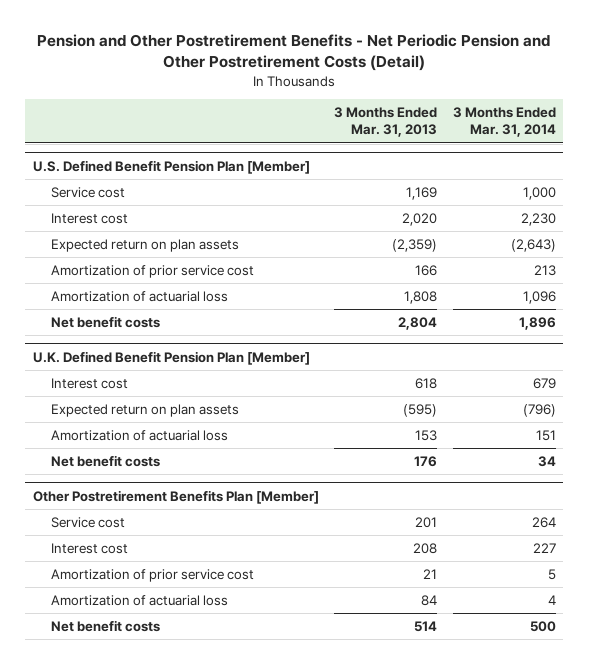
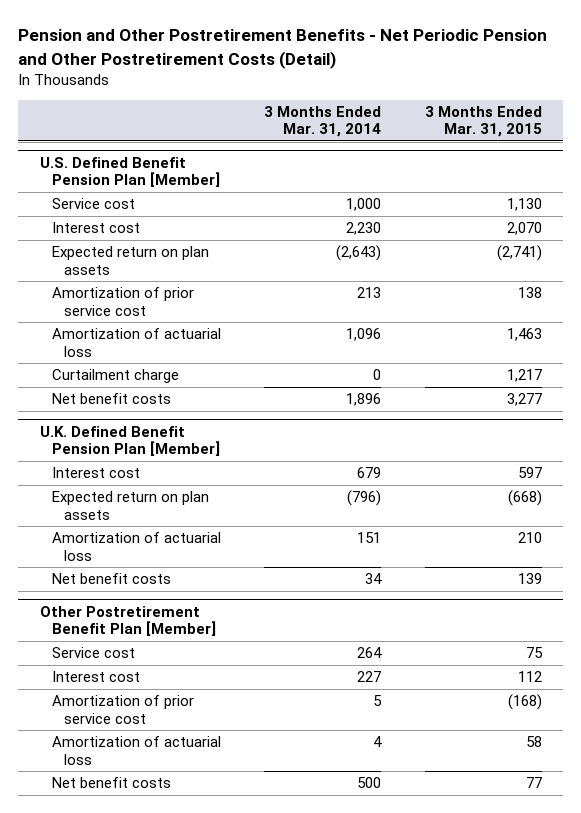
[334,107,438,138] 3 Months Ended Mar. 31, 2013 -> none
none -> [424,106,542,138] 3 Months Ended Mar. 31, 2015
none -> [52,369,180,384] Curtailment charge
[32,489,319,504] Other Postretirement Benefits Plan [Member] -> [39,605,217,637] Other Postretirement Benefit Plan [Member]

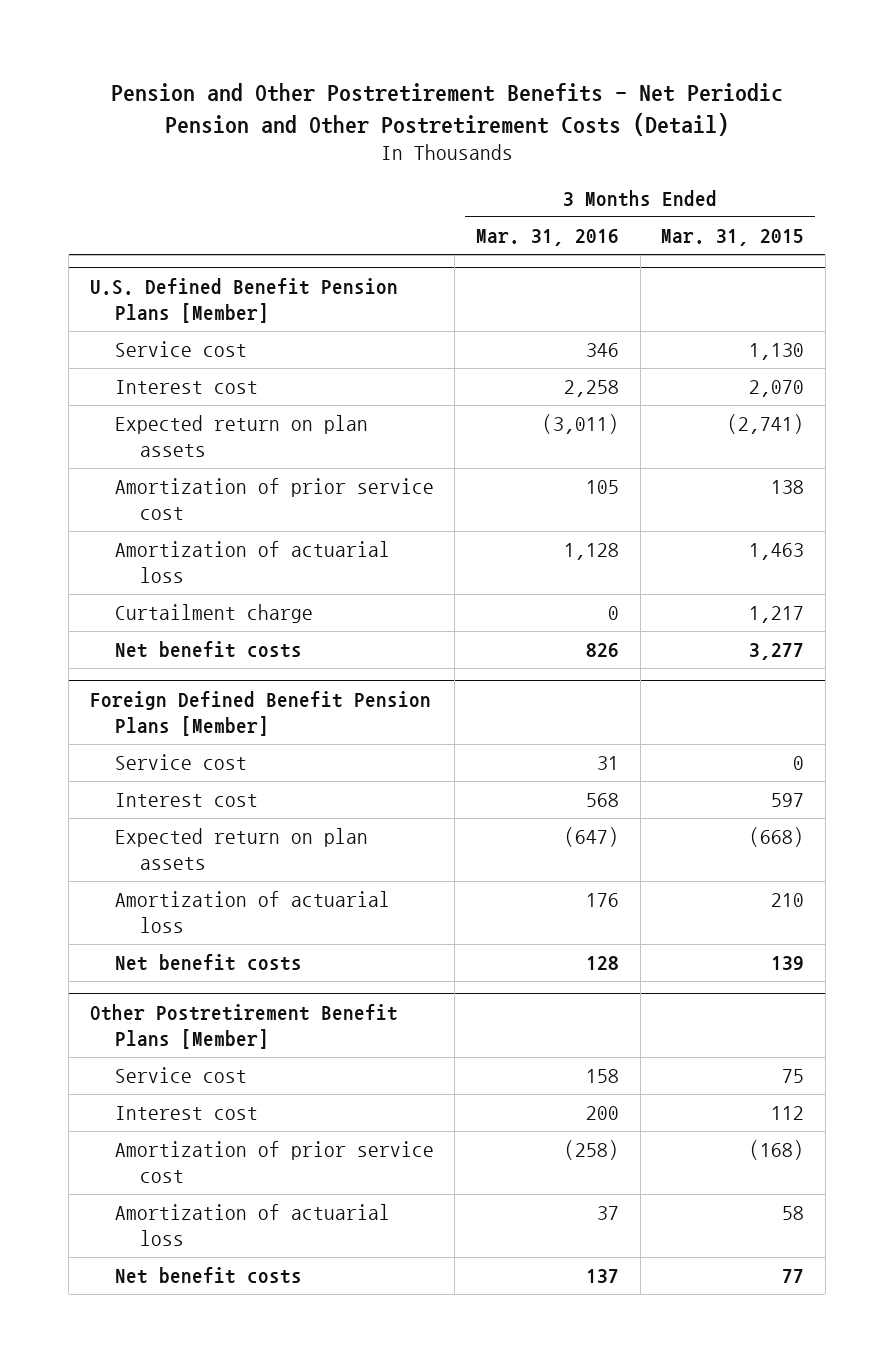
[264,106,382,138] 3 Months Ended Mar. 31, 2014 -> none
none -> [475,229,619,247] Mar. 31, 2016
[39,156,221,188] U.S. Defined Benefit Pension Plan [Member] -> [89,278,398,323] U.S. Defined Benefit Pension Plans [Member]
[39,425,221,457] U.K. Defined Benefit Pension Plan [Member] -> [89,691,431,736] Foreign Defined Benefit Pension Plans [Member]
none -> [114,754,247,771] Service cost
[39,605,217,637] Other Postretirement Benefit Plan [Member] -> [89,1004,398,1049] Other Postretirement Benefit Plans [Member]

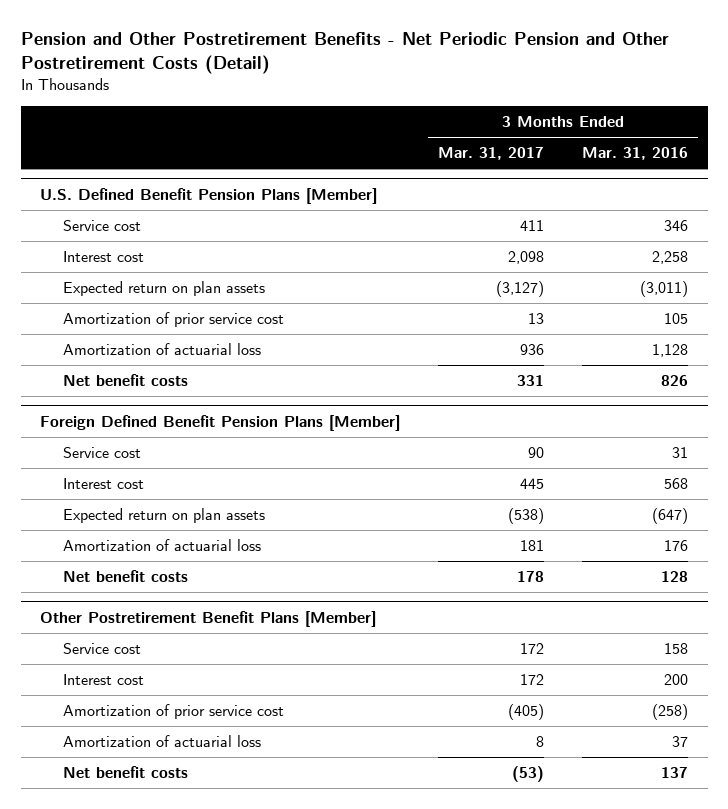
[661,229,805,247] Mar. 31, 2015 -> none
none -> [438,147,545,161] Mar. 31, 2017
[114,604,313,624] Curtailment charge -> none

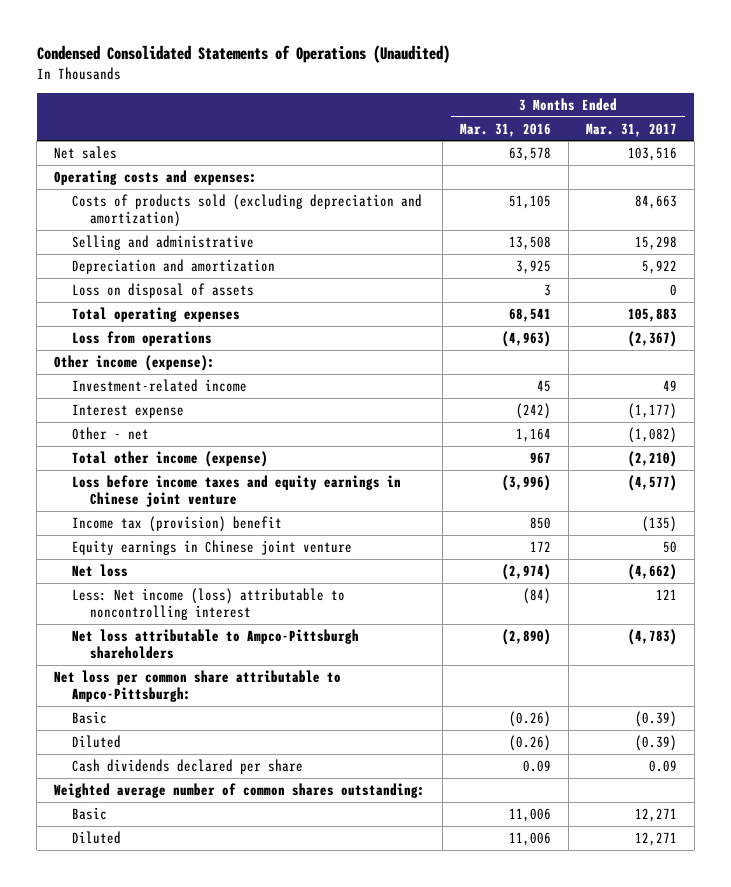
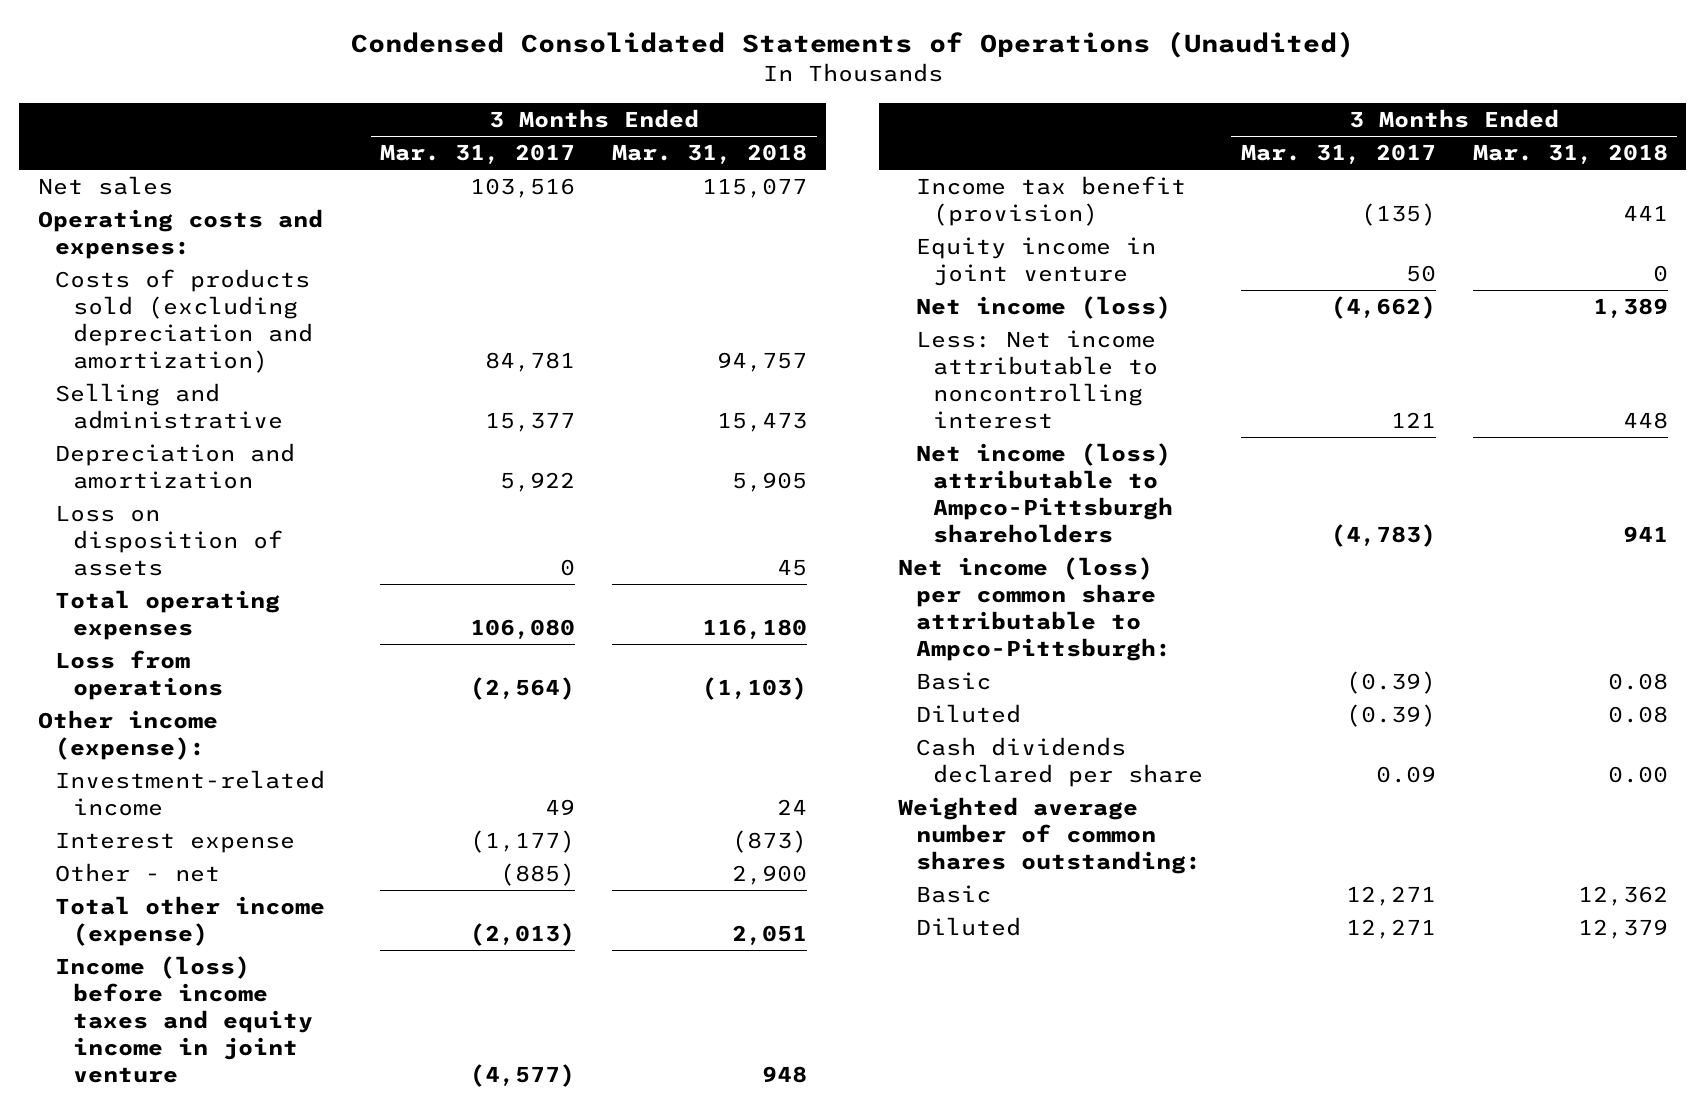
[459,122,551,137] Mar. 31, 2016 -> none
none -> [612,144,808,165] Mar. 31, 2018
[634,194,677,209] 84,663 -> [485,352,576,373] 84,781
[634,235,677,250] 15,298 -> [485,412,576,433] 15,377
[71,282,254,298] Loss on disposal of assets -> [55,505,284,577] Loss on disposition of assets
[627,307,677,322] 105,883 -> [470,619,576,640] 106,080
[627,330,677,347] (2,367) -> [470,677,576,701] (2,564)
[627,426,677,443] (1,082) -> [500,863,576,887] (885)
[627,450,677,467] (2,210) -> [470,923,576,947] (2,013)
[71,474,401,507] Loss before income taxes and equity earnings in Chinese joint venture -> [55,956,314,1083] Income (loss) before income taxes and equity income in joint venture
[71,515,282,532] Income tax (provision) benefit -> [915,176,1186,227] Income tax benefit (provision)
[71,539,352,555] Equity earnings in Chinese joint venture -> [915,237,1156,287] Equity income in joint venture
[71,563,128,577] Net loss -> [915,296,1171,320] Net income (loss)
[71,587,345,620] Less: Net income (loss) attributable to noncontrolling interest -> [915,330,1159,430] Less: Net income attributable to noncontrolling interest
[71,628,359,659] Net loss attributable to Ampco-Pittsburgh shareholders -> [915,443,1174,544] Net income (loss) attributable to Ampco-Pittsburgh shareholders
[54,669,342,702] Net loss per common share attributable to Ampco-Pittsburgh: -> [898,557,1171,662] Net income (loss) per common share attributable to Ampco-Pittsburgh:

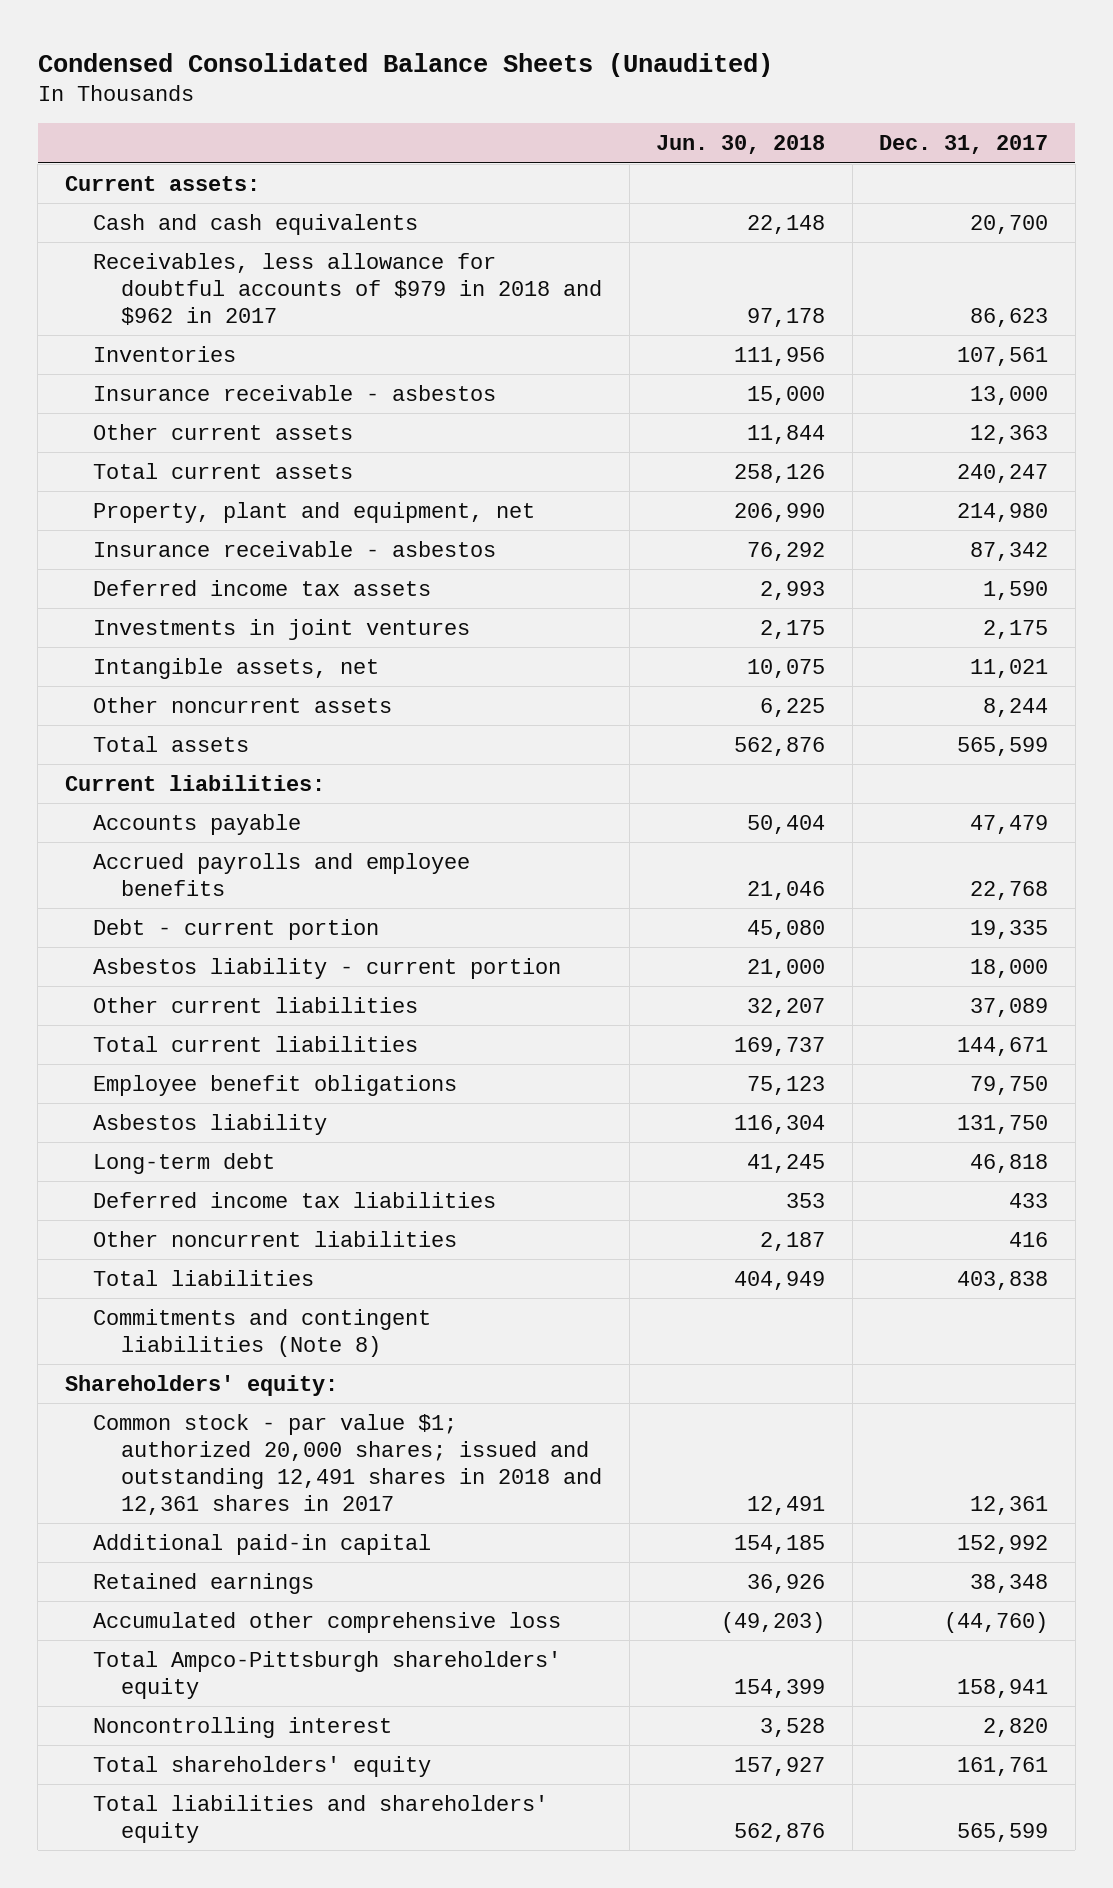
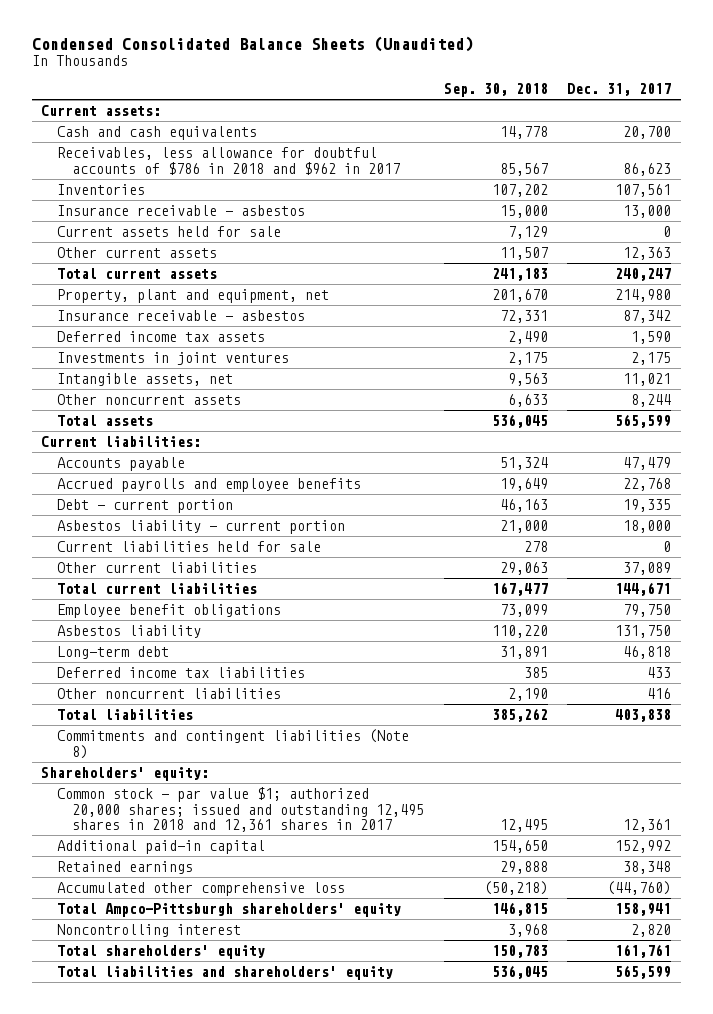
[656,135,826,155] Jun. 30, 2018 -> none
none -> [443,82,548,97] Sep. 30, 2018
[92,252,603,325] Receivables, less allowance for doubtful accounts of $979 in 2018 and $962 in 2017 -> [56,147,400,175] Receivables, less allowance for doubtful accounts of $786 in 2018 and $962 in 2017
none -> [56,226,281,238] Current assets held for sale
none -> [56,541,321,553] Current liabilities held for sale
[92,1413,603,1515] Common stock - par value $1; authorized 20,000 shares; issued and outstanding 12,491 shares in 2018 and 12,361 shares in 2017 -> [56,787,424,832] Common stock - par value $1; authorized 20,000 shares; issued and outstanding 12,495 shares in 2018 and 12,361 shares in 2017

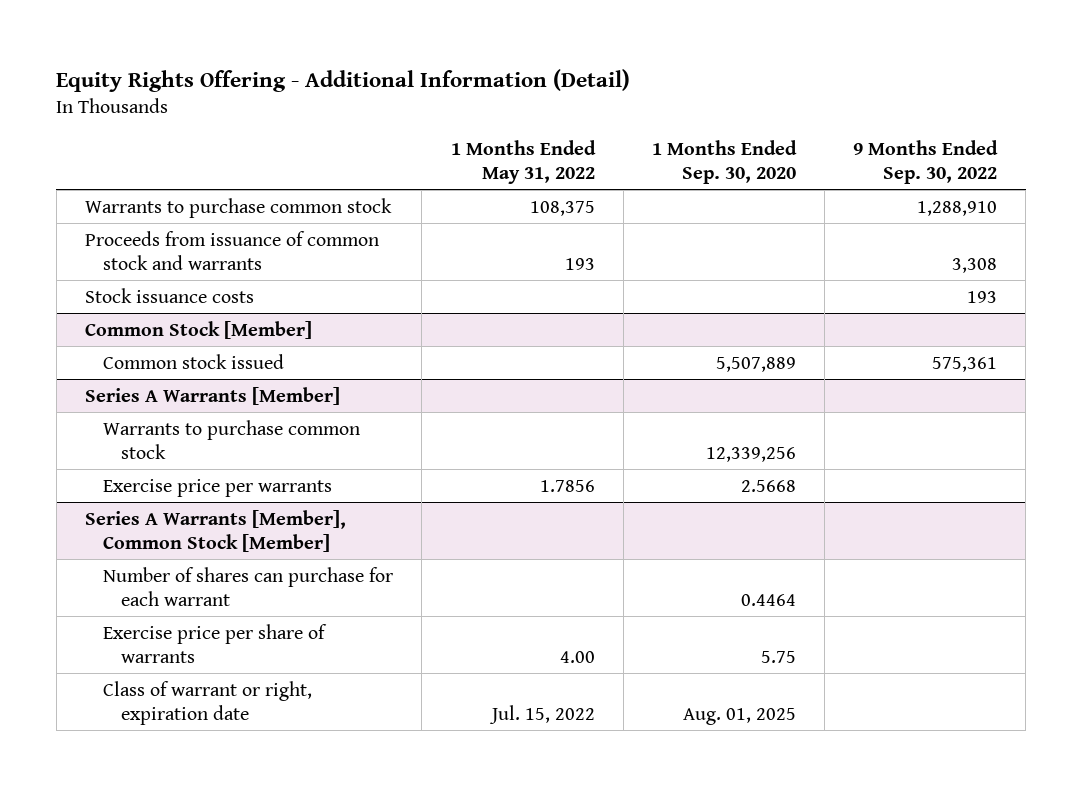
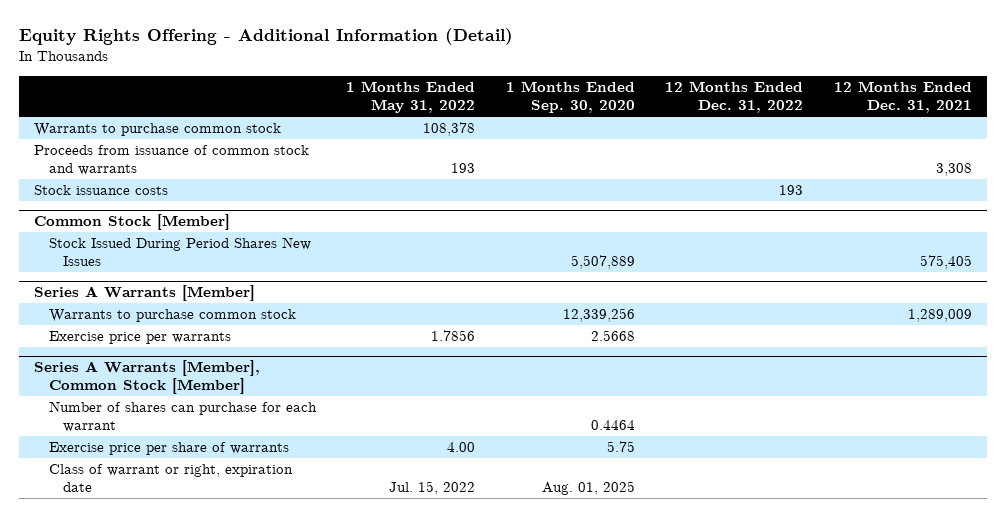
[853,140,999,185] 9 Months Ended Sep. 30, 2022 -> none
none -> [665,81,804,114] 12 Months Ended Dec. 31, 2022
none -> [833,81,972,114] 12 Months Ended Dec. 31, 2021
[529,200,595,216] 108,375 -> [423,122,476,137] 108,378
[103,353,285,369] Common stock issued -> [48,237,311,267] Stock Issued During Period Shares New Issues

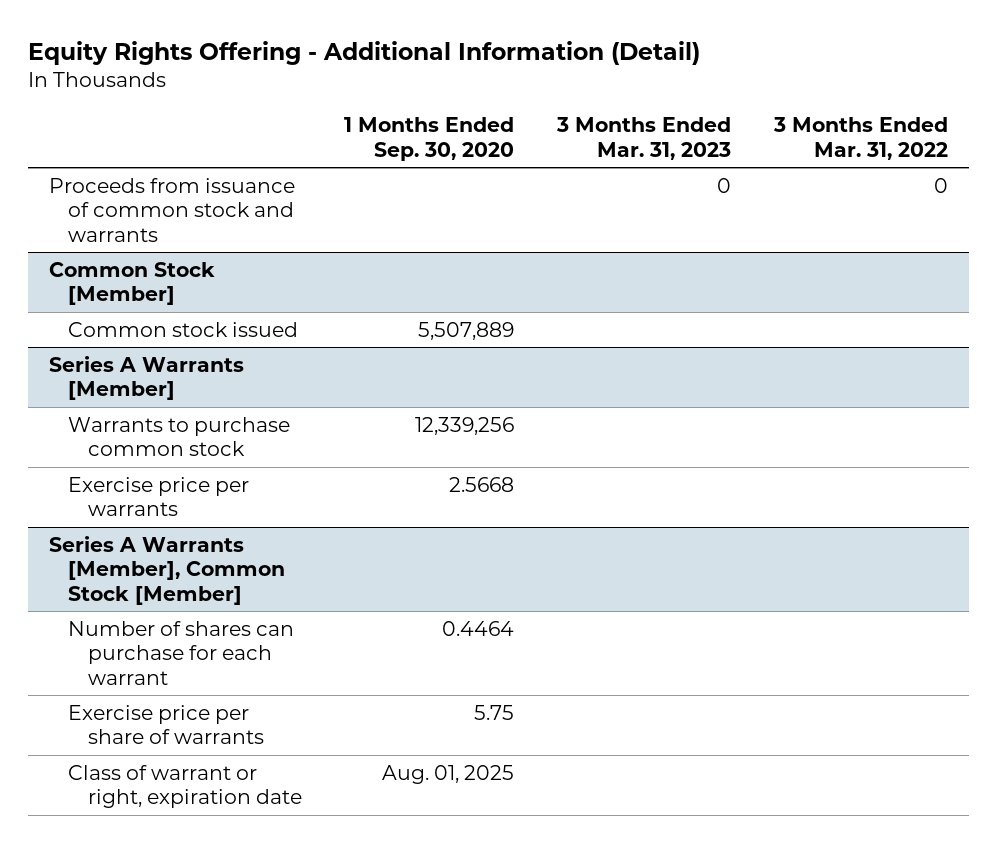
[346,81,476,114] 1 Months Ended May 31, 2022 -> none
[665,81,804,114] 12 Months Ended Dec. 31, 2022 -> none
[833,81,972,114] 12 Months Ended Dec. 31, 2021 -> none
none -> [555,117,731,160] 3 Months Ended Mar. 31, 2023
none -> [772,117,948,160] 3 Months Ended Mar. 31, 2022
[34,123,282,137] Warrants to purchase common stock -> none
[34,185,169,196] Stock issuance costs -> none
[48,237,311,267] Stock Issued During Period Shares New Issues -> [68,321,299,337] Common stock issued

